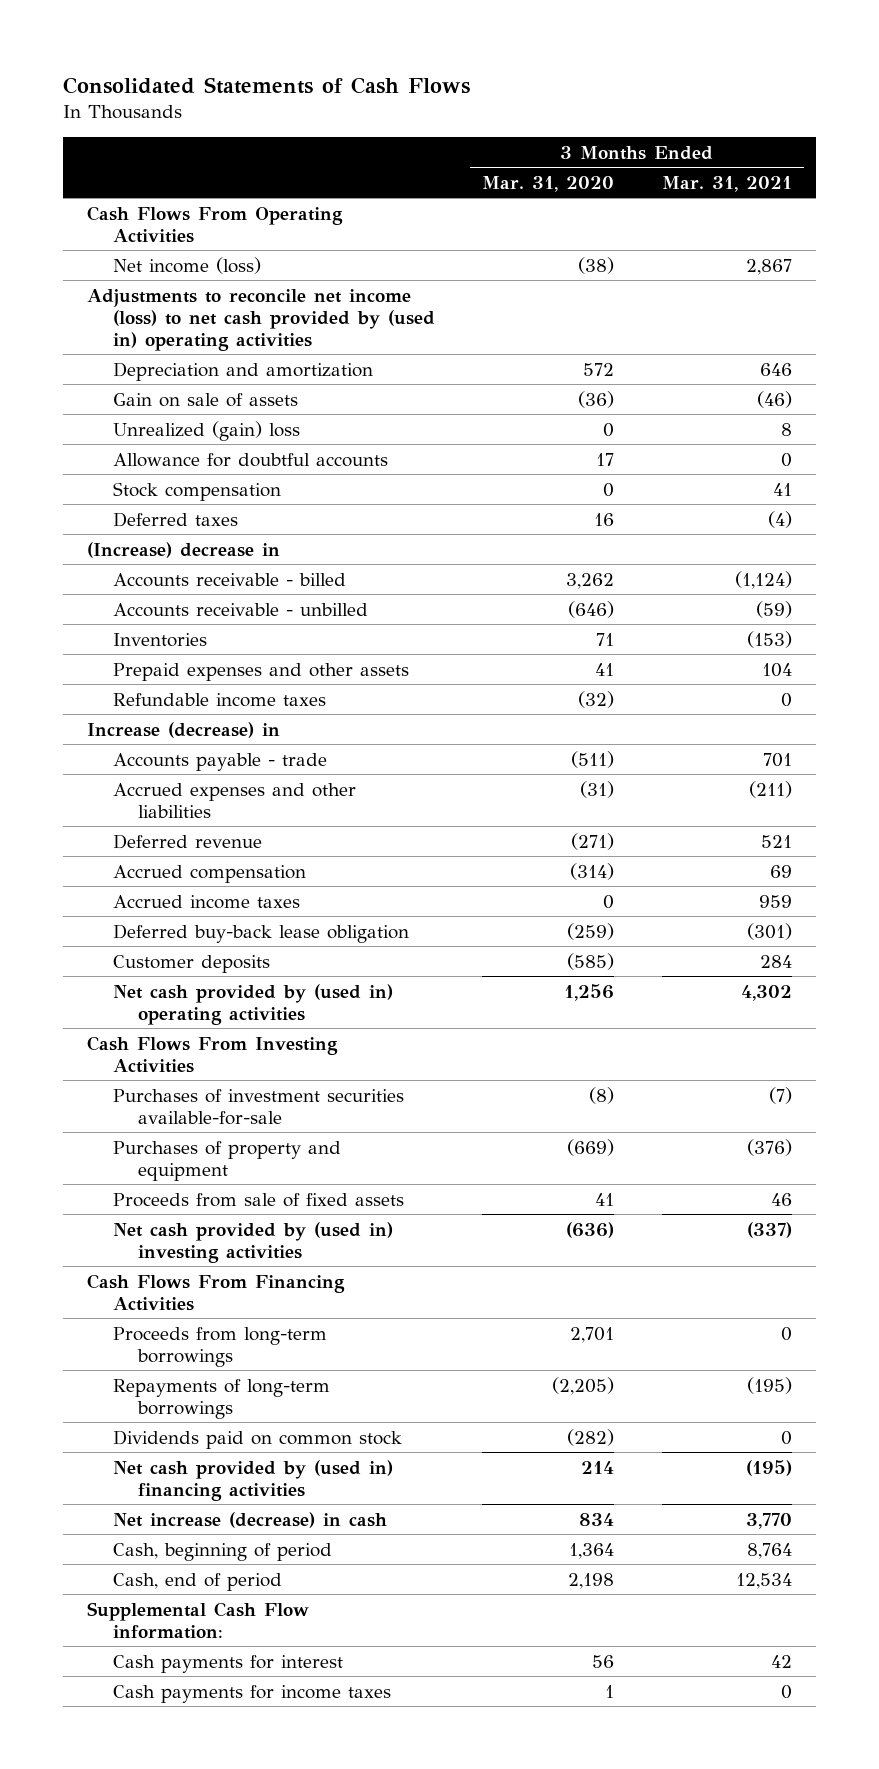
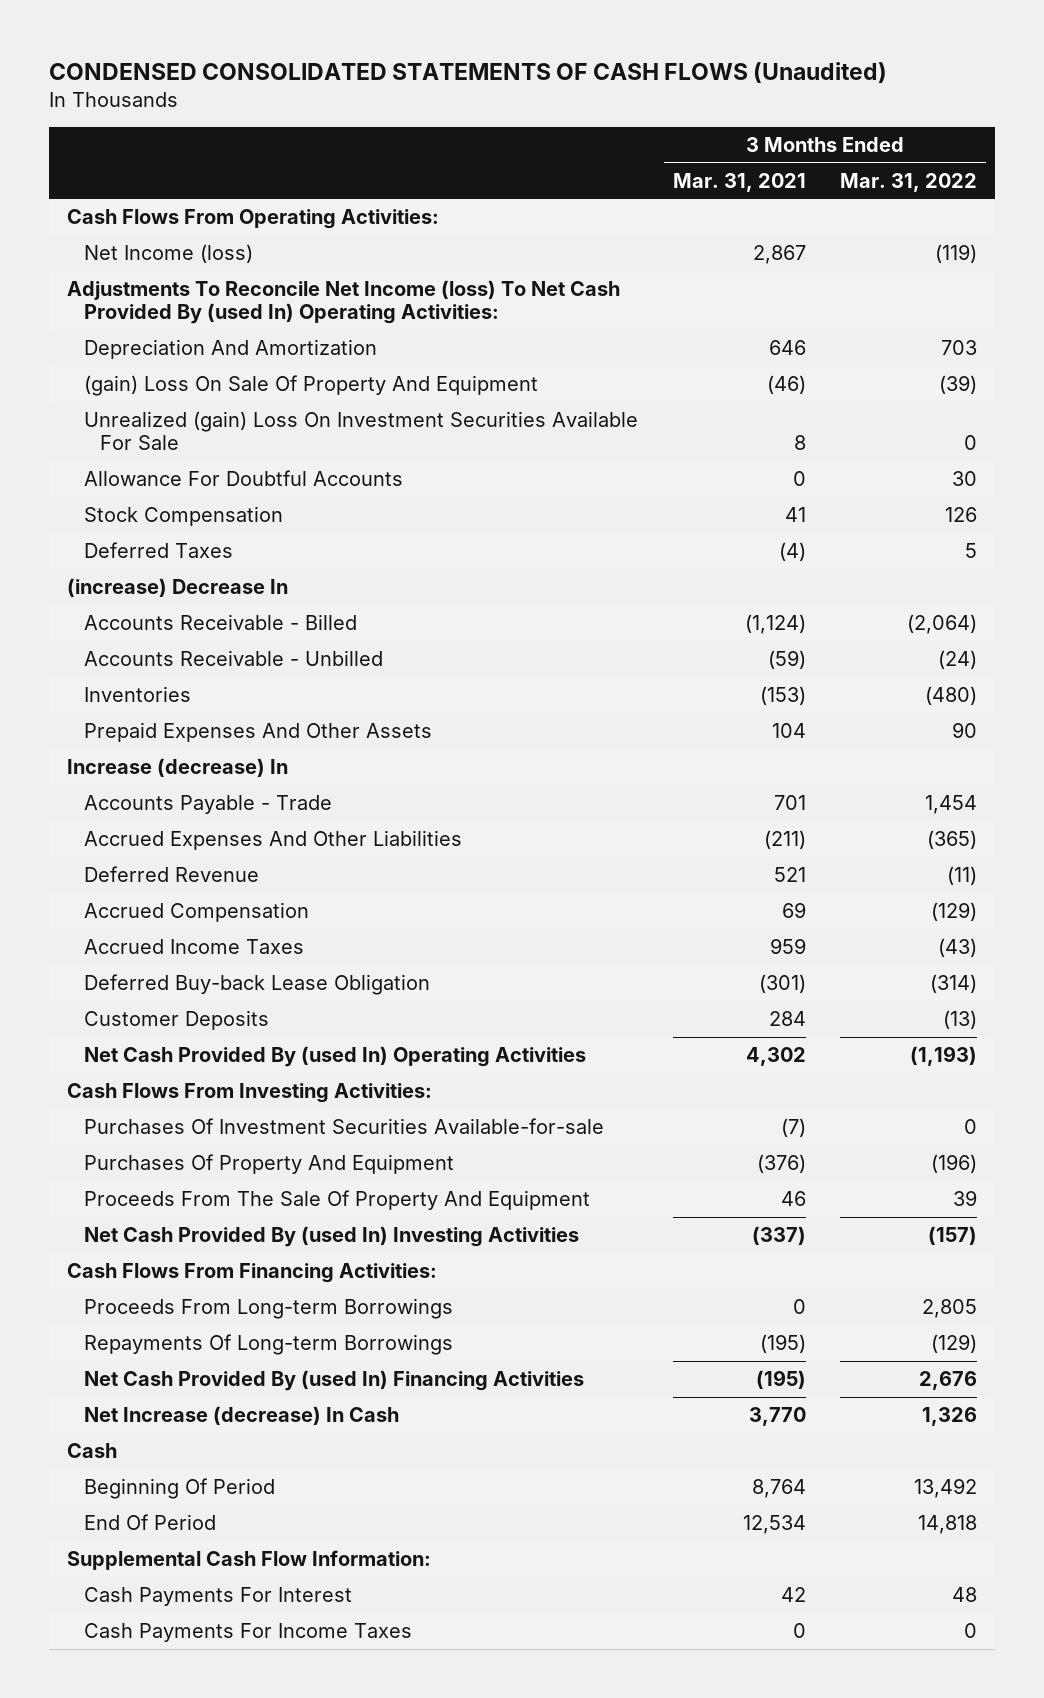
[63,76,471,94] Consolidated Statements of Cash Flows -> [49,62,888,84] CONDENSED CONSOLIDATED STATEMENTS OF CASH FLOWS (Unaudited)
[482,175,615,192] Mar. 31, 2020 -> none
none -> [840,172,978,192] Mar. 31, 2022
[112,392,298,407] Gain on sale of assets -> none
[87,205,344,243] Cash Flows From Operating Activities -> [66,209,439,230] Cash Flows From Operating Activities:
[112,256,261,274] Net income (loss) -> [83,244,253,264] Net Income (loss)
[87,288,435,352] Adjustments to reconcile net income (loss) to net cash provided by (used in) operating activities -> [66,280,620,325] Adjustments To Reconcile Net Income (loss) To Net Cash Provided By (used In) Operating Activities:
[112,361,373,381] Depreciation and amortization -> [83,339,377,360] Depreciation And Amortization
none -> [83,375,538,397] (gain) Loss On Sale Of Property And Equipment
[112,420,300,441] Unrealized (gain) loss -> [83,411,638,451] Unrealized (gain) Loss On Investment Securities Available For Sale
[112,452,388,467] Allowance for doubtful accounts -> [83,470,403,487] Allowance For Doubtful Accounts
[112,481,281,501] Stock compensation -> [83,506,283,527] Stock Compensation
[112,511,238,527] Deferred taxes -> [83,542,233,559] Deferred Taxes
[87,541,281,558] (Increase) decrease in -> [66,578,288,598] (increase) Decrease In
[112,572,346,587] Accounts receivable - billed -> [83,614,357,631] Accounts Receivable - Billed
[112,602,368,617] Accounts receivable - unbilled -> [83,650,383,667] Accounts Receivable - Unbilled
[112,692,326,707] Refundable income taxes -> none
[112,1192,404,1207] Proceeds from sale of fixed assets -> none
[112,1429,402,1449] Dividends paid on common stock -> none
[112,662,409,681] Prepaid expenses and other assets -> [83,722,432,743] Prepaid Expenses And Other Assets
[87,721,281,738] Increase (decrease) in -> [66,758,288,778] Increase (decrease) In
[112,752,327,771] Accounts payable - trade -> [83,795,332,815] Accounts Payable - Trade
[112,782,356,818] Accrued expenses and other liabilities -> [83,830,462,851] Accrued Expenses And Other Liabilities
[112,833,262,849] Deferred revenue -> [83,866,259,883] Deferred Revenue
[112,864,306,883] Accrued compensation -> [83,902,309,923] Accrued Compensation
[112,894,300,909] Accrued income taxes -> [83,939,304,955] Accrued Income Taxes
[112,923,409,943] Deferred buy-back lease obligation -> [83,974,430,996] Deferred Buy-back Lease Obligation
[112,954,270,973] Customer deposits -> [83,1010,269,1031] Customer Deposits
[112,983,393,1025] Net cash provided by (used in) operating activities -> [83,1046,586,1068] Net Cash Provided By (used In) Operating Activities
[87,1035,339,1073] Cash Flows From Investing Activities -> [66,1083,432,1104] Cash Flows From Investing Activities:
[112,1088,404,1125] Purchases of investment securities available-for-sale -> [83,1118,604,1135] Purchases Of Investment Securities Available-for-sale
[112,1140,341,1181] Purchases of property and equipment -> [83,1154,454,1175] Purchases Of Property And Equipment
none -> [83,1190,590,1211] Proceeds From The Sale Of Property And Equipment
[112,1221,393,1263] Net cash provided by (used in) investing activities -> [83,1226,579,1248] Net Cash Provided By (used In) Investing Activities
[87,1273,346,1311] Cash Flows From Financing Activities -> [66,1263,437,1284] Cash Flows From Financing Activities:
[112,1326,327,1367] Proceeds from long-term borrowings -> [83,1298,453,1320] Proceeds From Long-term Borrowings
[112,1378,330,1419] Repayments of long-term borrowings -> [83,1334,453,1356] Repayments Of Long-term Borrowings
[112,1459,393,1501] Net cash provided by (used in) financing activities -> [83,1370,584,1392] Net Cash Provided By (used In) Financing Activities
[112,1511,387,1528] Net increase (decrease) in cash -> [83,1406,399,1426] Net Increase (decrease) In Cash
none -> [66,1443,117,1459] Cash
[112,1542,332,1561] Cash, beginning of period -> [83,1478,275,1500] Beginning Of Period
[112,1572,282,1591] Cash, end of period -> [83,1514,216,1531] End Of Period
[87,1601,310,1639] Supplemental Cash Flow information: -> [66,1550,431,1571] Supplemental Cash Flow Information:
[112,1654,343,1673] Cash payments for interest -> [83,1587,352,1607] Cash Payments For Interest
[112,1684,391,1703] Cash payments for income taxes -> [83,1623,412,1643] Cash Payments For Income Taxes

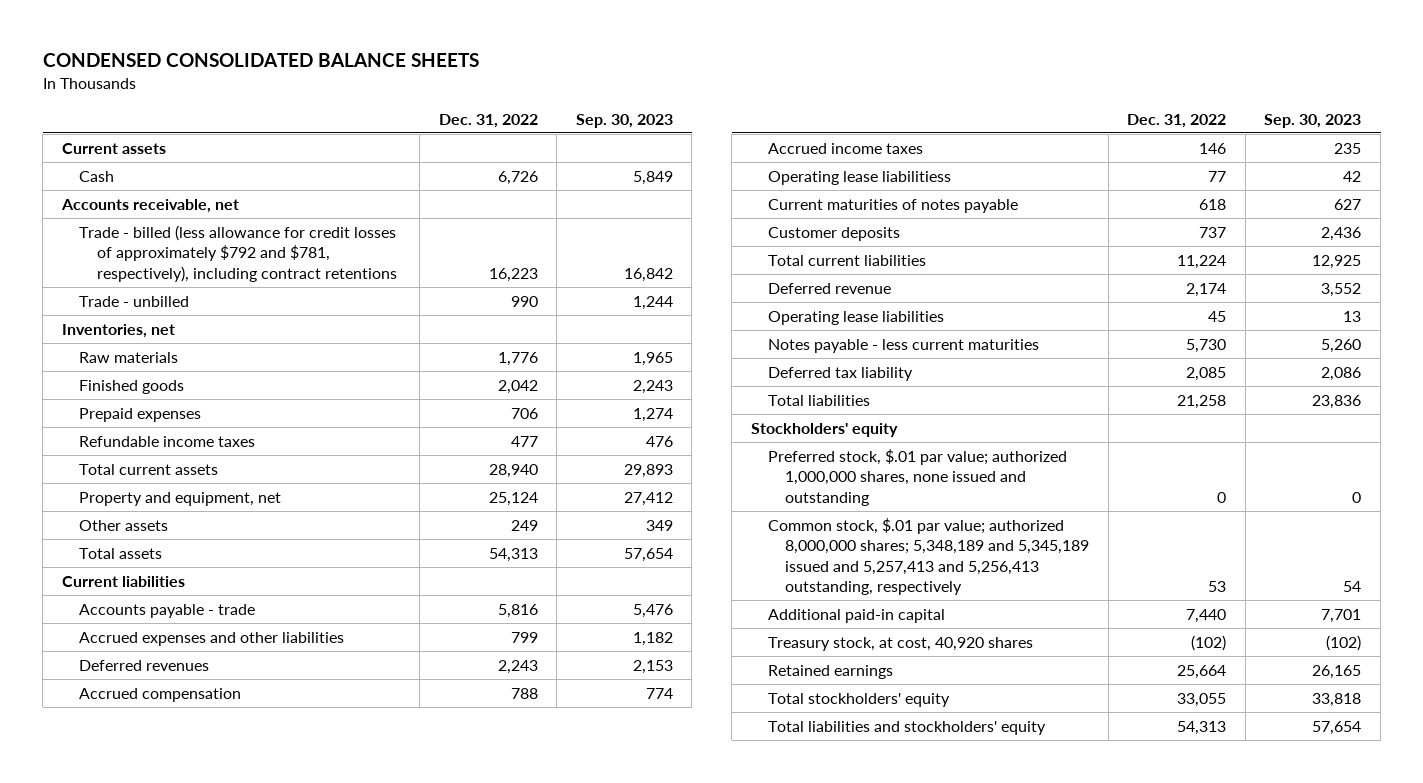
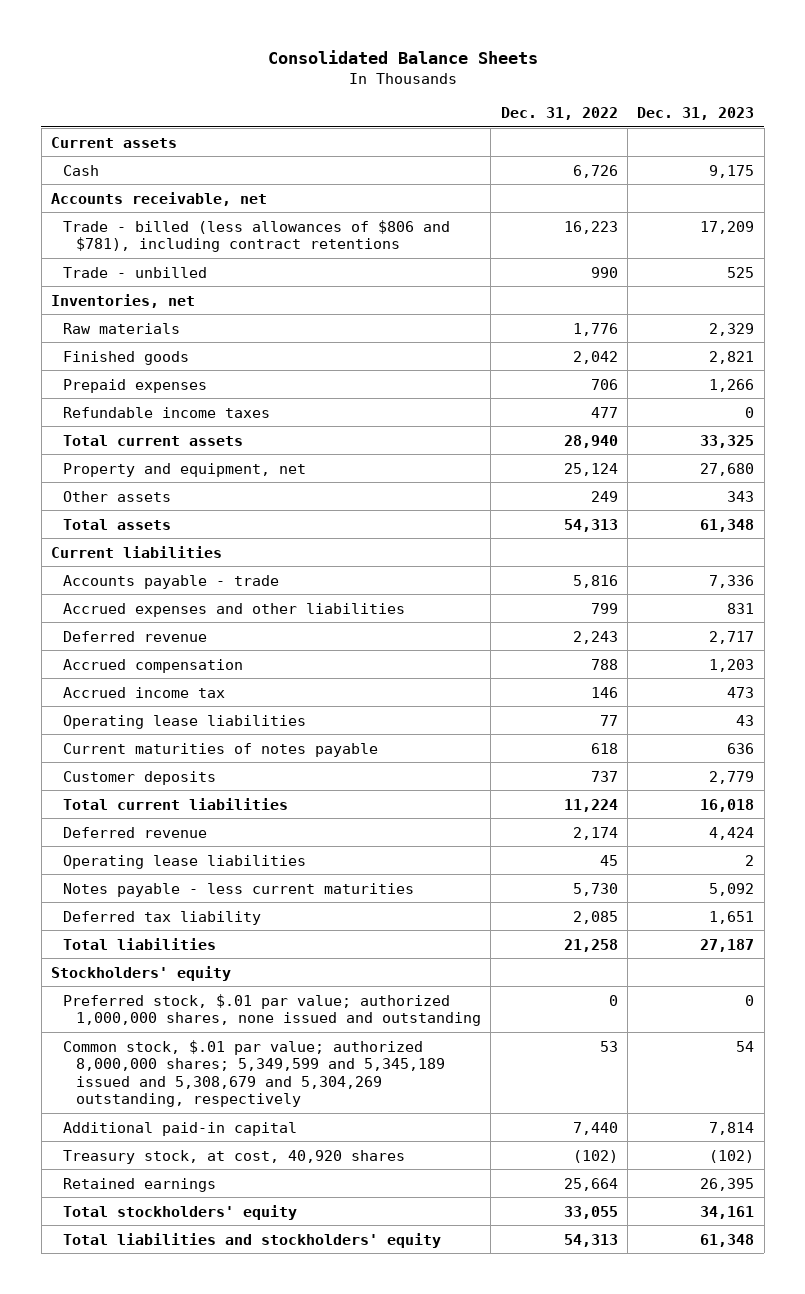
[42,53,479,68] CONDENSED CONSOLIDATED BALANCE SHEETS -> [267,49,538,64] Consolidated Balance Sheets
[575,113,673,128] Sep. 30, 2023 -> none
none -> [637,106,755,120] Dec. 31, 2023
[79,224,397,282] Trade - billed (less allowance for credit losses of approximately $792 and $781, respectively), including contract retentions -> [63,219,451,253] Trade - billed (less allowances of $806 and $781), including contract retentions
[79,659,210,671] Deferred revenues -> [63,630,208,642] Deferred revenue
[767,142,923,154] Accrued income taxes -> [63,686,226,698] Accrued income tax
[767,170,951,185] Operating lease liabilitiess -> [63,714,307,729] Operating lease liabilities
[767,517,1090,596] Common stock, $.01 par value; authorized 8,000,000 shares; 5,348,189 and 5,345,189 issued and 5,257,413 and 5,256,413 outstanding, respectively -> [63,1039,445,1108] Common stock, $.01 par value; authorized 8,000,000 shares; 5,349,599 and 5,345,189 issued and 5,308,679 and 5,304,269 outstanding, respectively

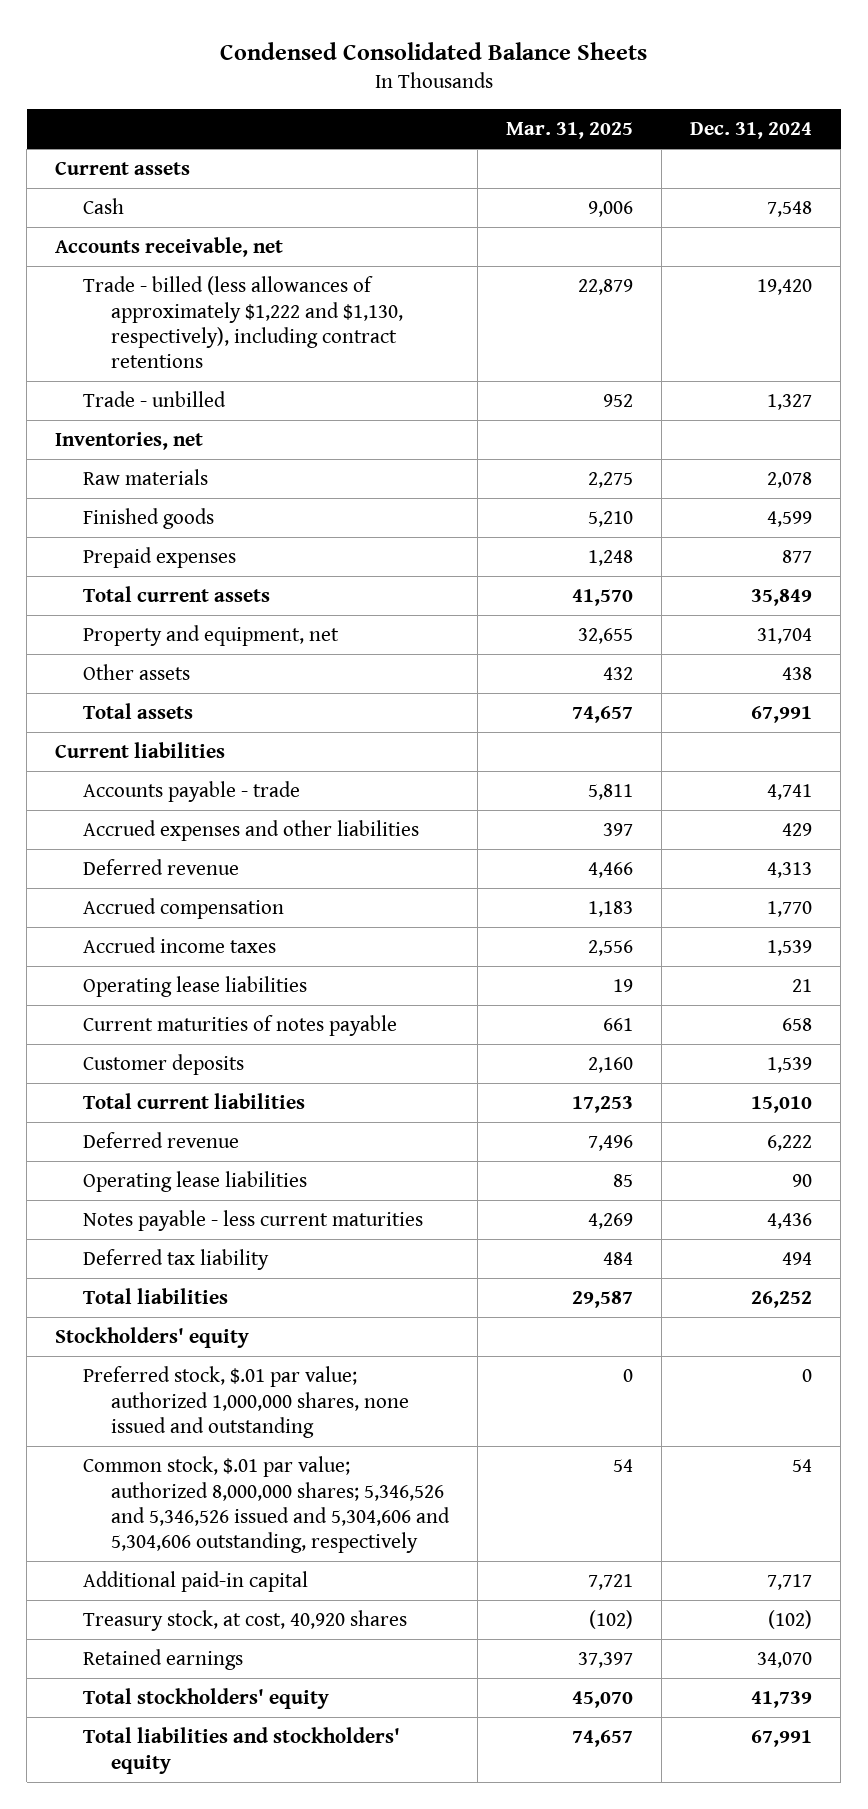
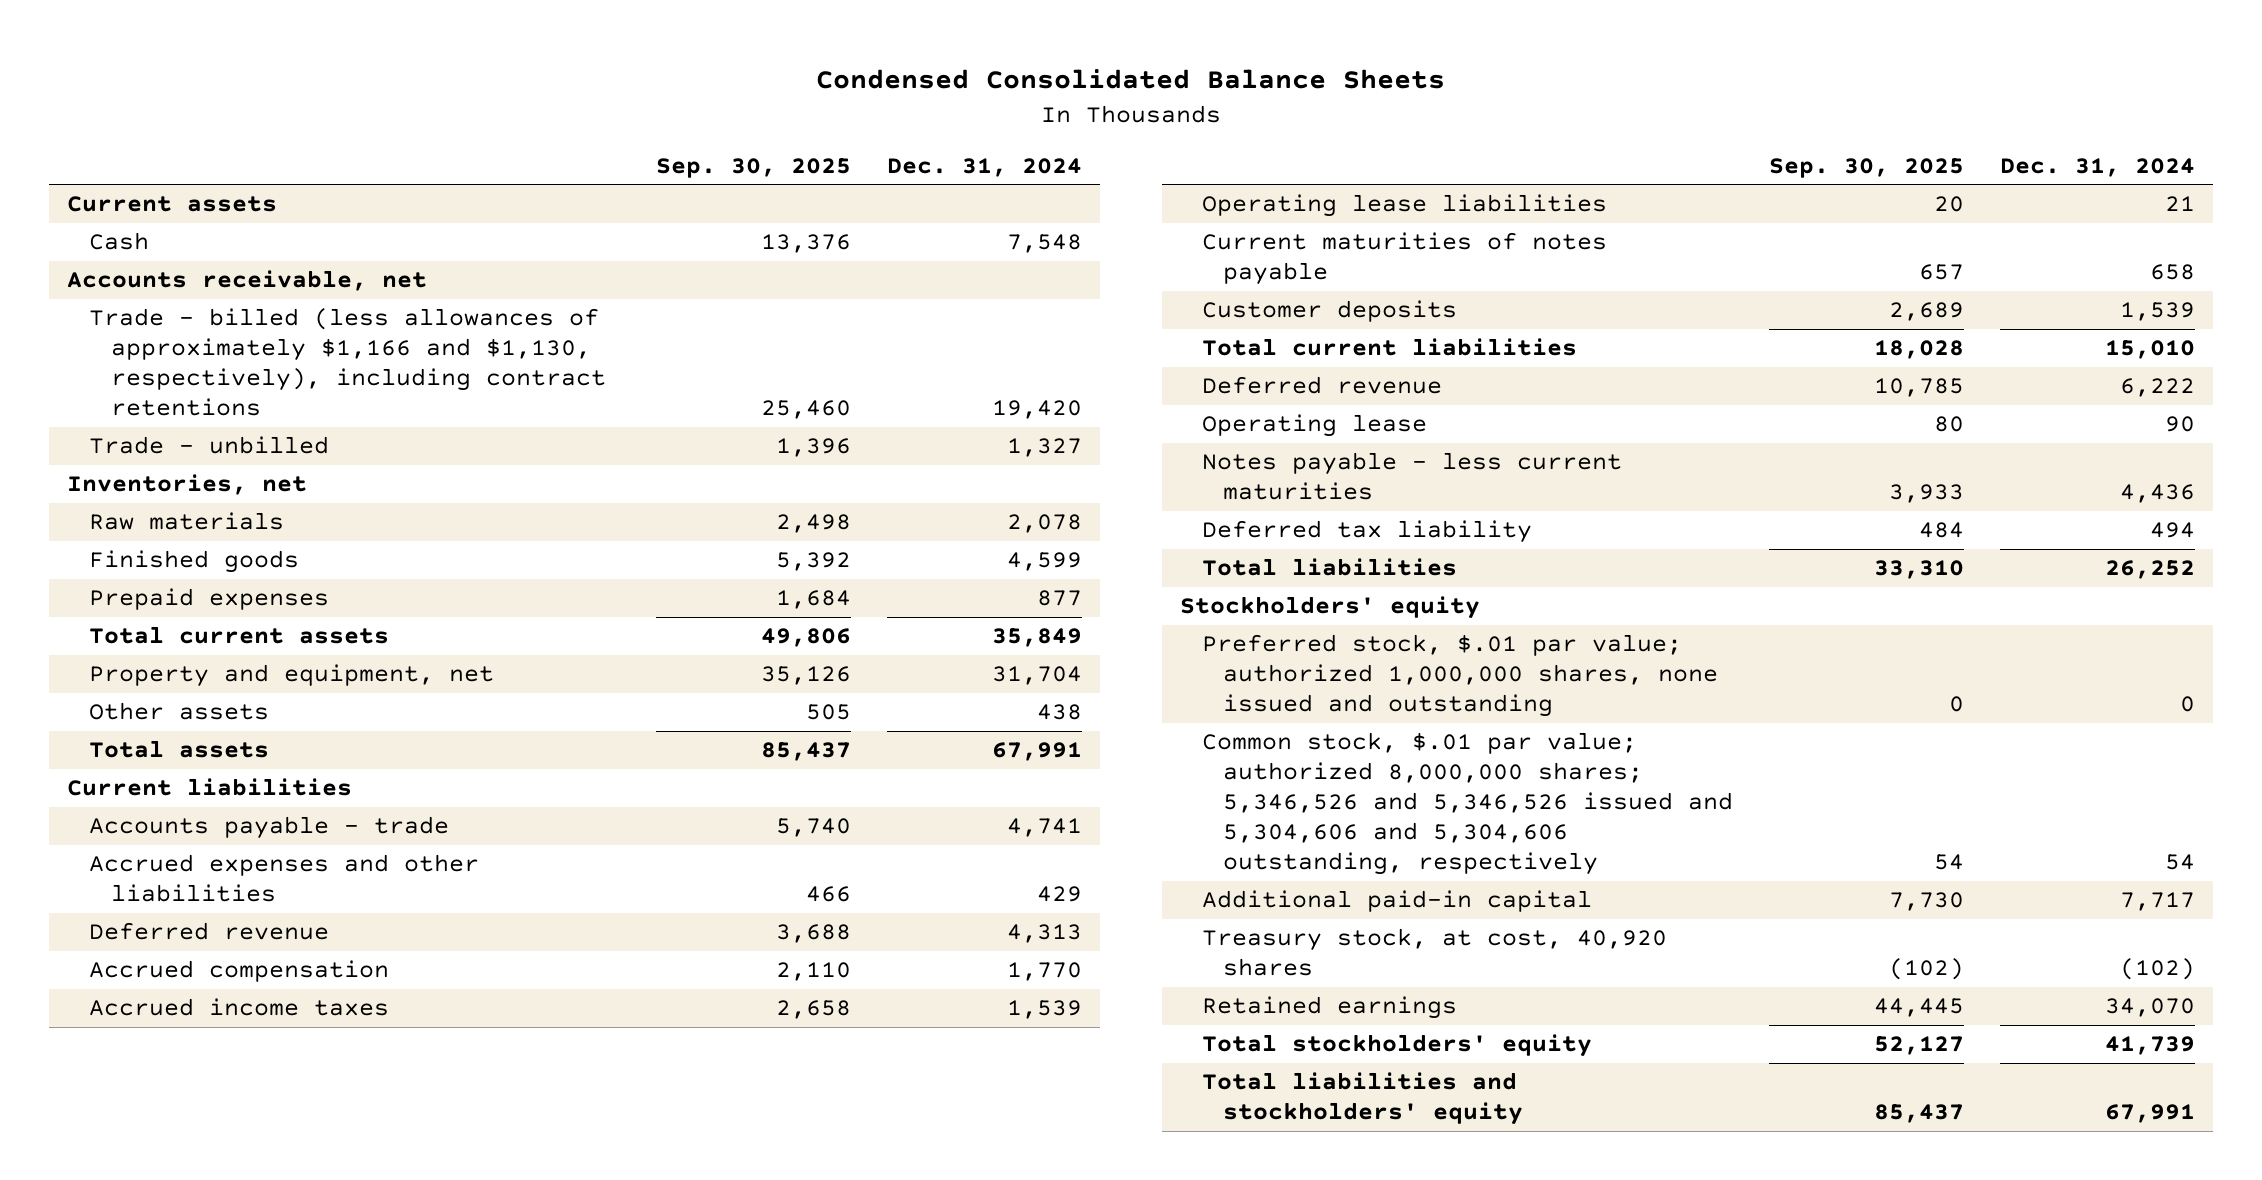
[506,122,634,140] Mar. 31, 2025 -> none
none -> [656,157,852,178] Sep. 30, 2025
[83,276,404,369] Trade - billed (less allowances of approximately $1,222 and $1,130, respectively), including contract retentions -> [89,308,606,417] Trade - billed (less allowances of approximately $1,166 and $1,130, respectively), including contract retentions
[83,1171,308,1193] Operating lease liabilities -> [1201,414,1427,438] Operating lease

